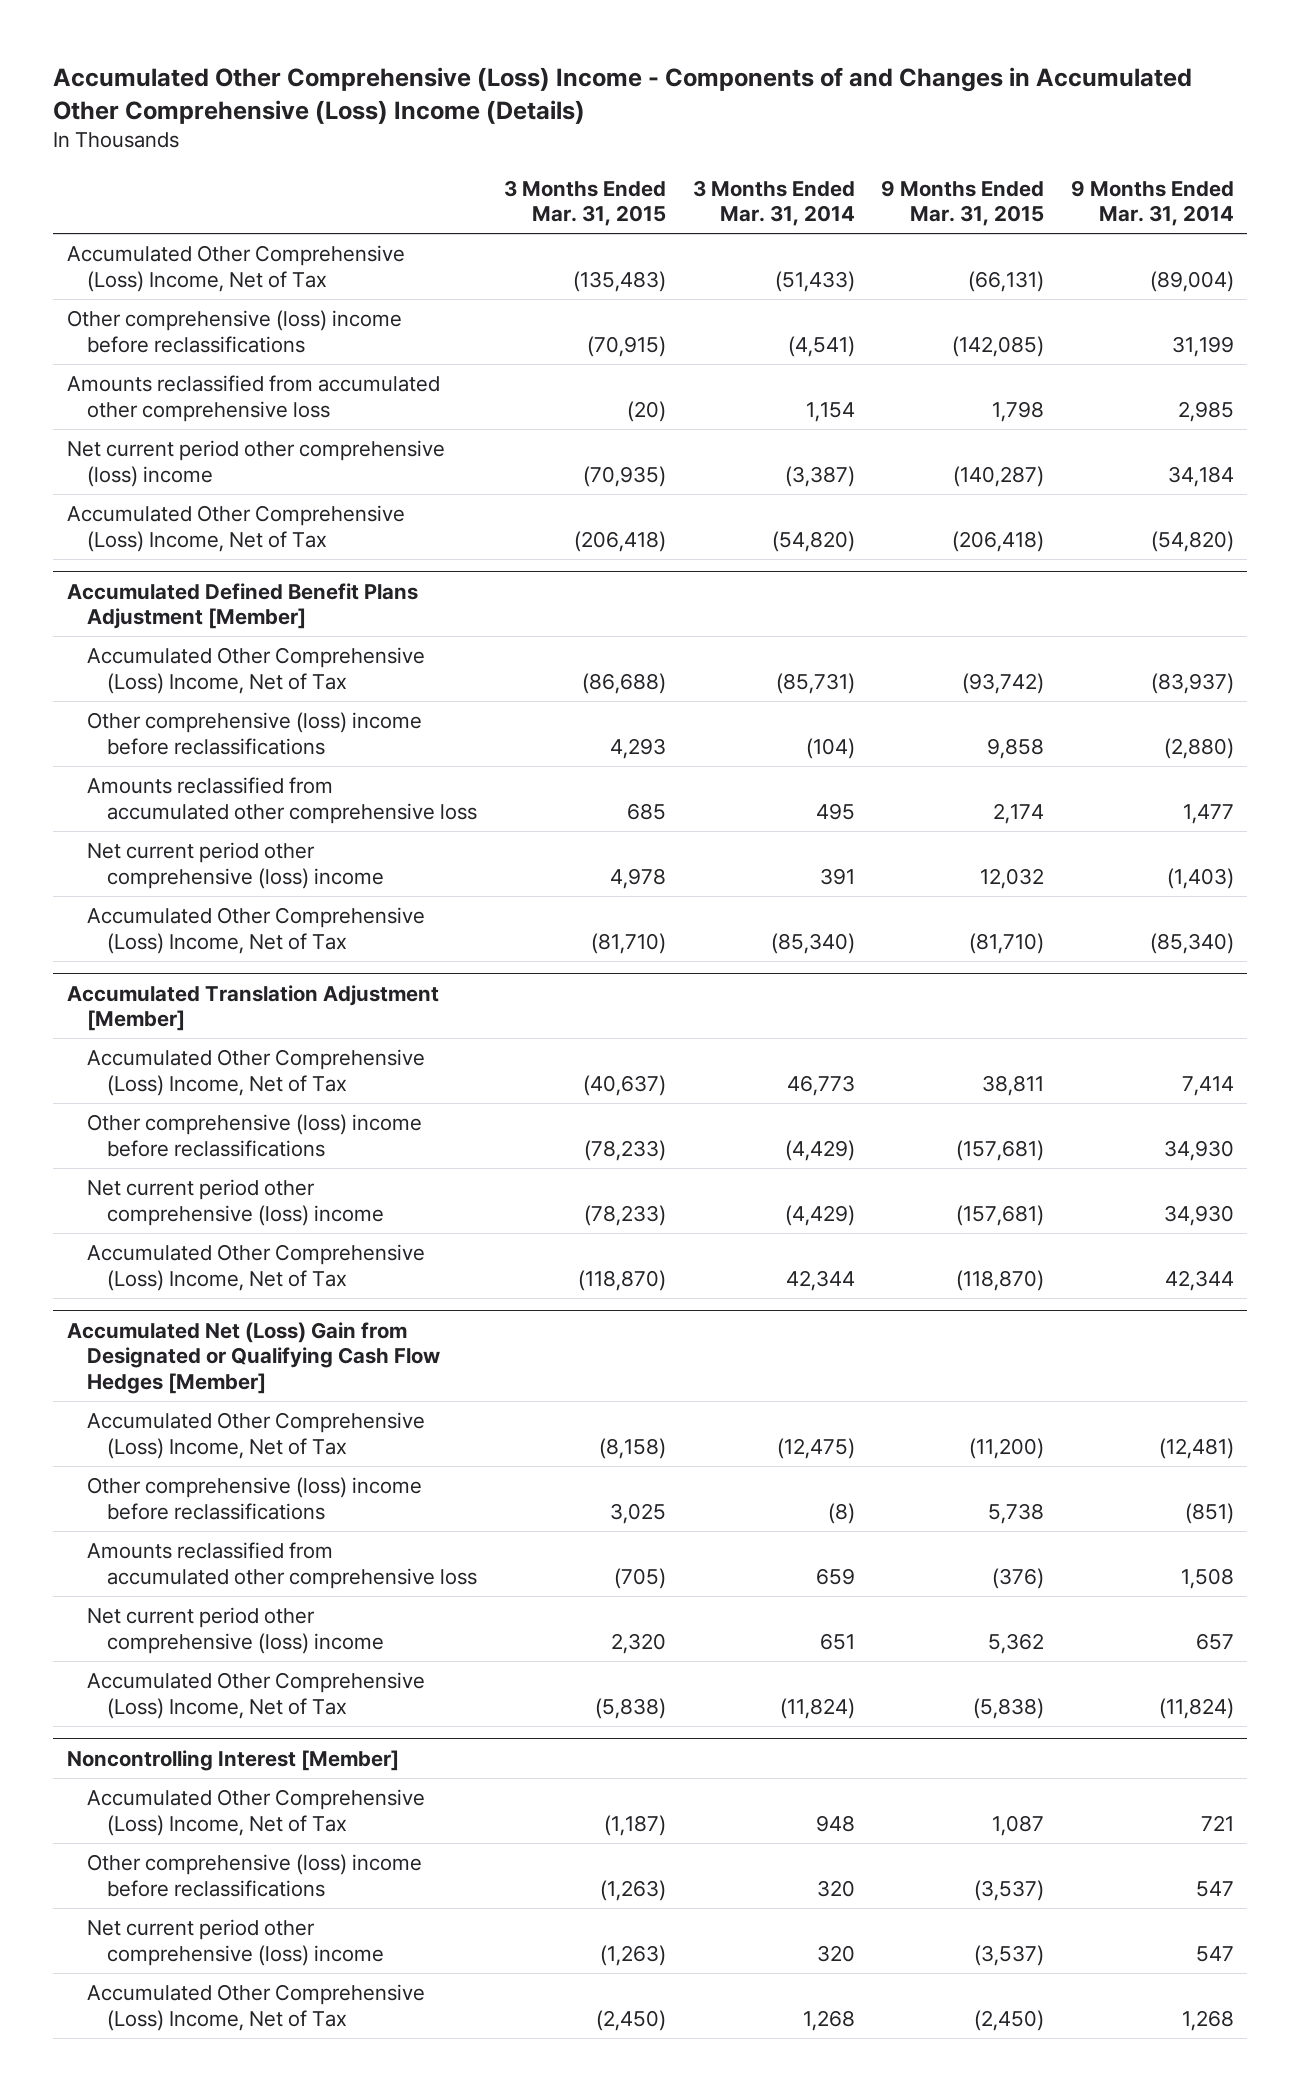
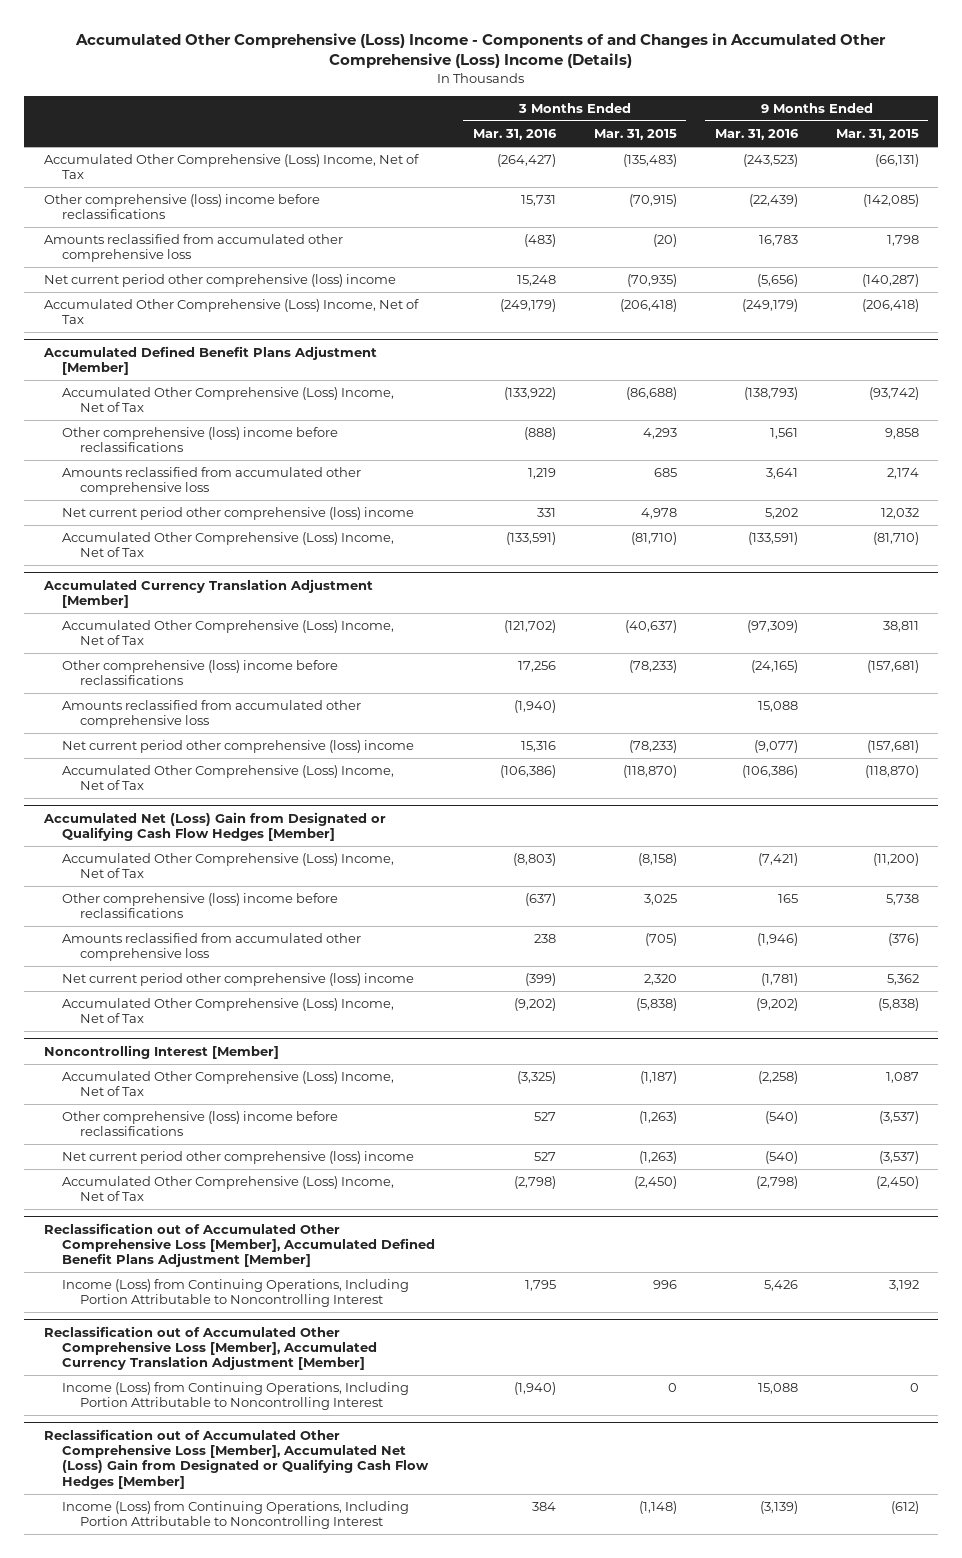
[692,179,855,227] 3 Months Ended Mar. 31, 2014 -> none
[1071,179,1235,227] 9 Months Ended Mar. 31, 2014 -> none
none -> [472,129,557,141] Mar. 31, 2016
none -> [714,129,799,141] Mar. 31, 2016
[66,984,439,1032] Accumulated Translation Adjustment [Member] -> [42,578,373,609] Accumulated Currency Translation Adjustment [Member]
none -> [61,700,361,729] Amounts reclassified from accumulated other comprehensive loss
none -> [43,1222,435,1268] Reclassification out of Accumulated Other Comprehensive Loss [Member], Accumulated Defined Benefit Plans Adjustment [Member]
none -> [61,1279,409,1308] Income (Loss) from Continuing Operations, Including Portion Attributable to Noncontrolling Interest
none -> [43,1325,377,1371] Reclassification out of Accumulated Other Comprehensive Loss [Member], Accumulated Currency Translation Adjustment [Member]
none -> [61,1382,409,1411] Income (Loss) from Continuing Operations, Including Portion Attributable to Noncontrolling Interest
none -> [43,1428,429,1489] Reclassification out of Accumulated Other Comprehensive Loss [Member], Accumulated Net (Loss) Gain from Designated or Qualifying Cash Flow Hedges [Member]
none -> [61,1501,409,1530] Income (Loss) from Continuing Operations, Including Portion Attributable to Noncontrolling Interest

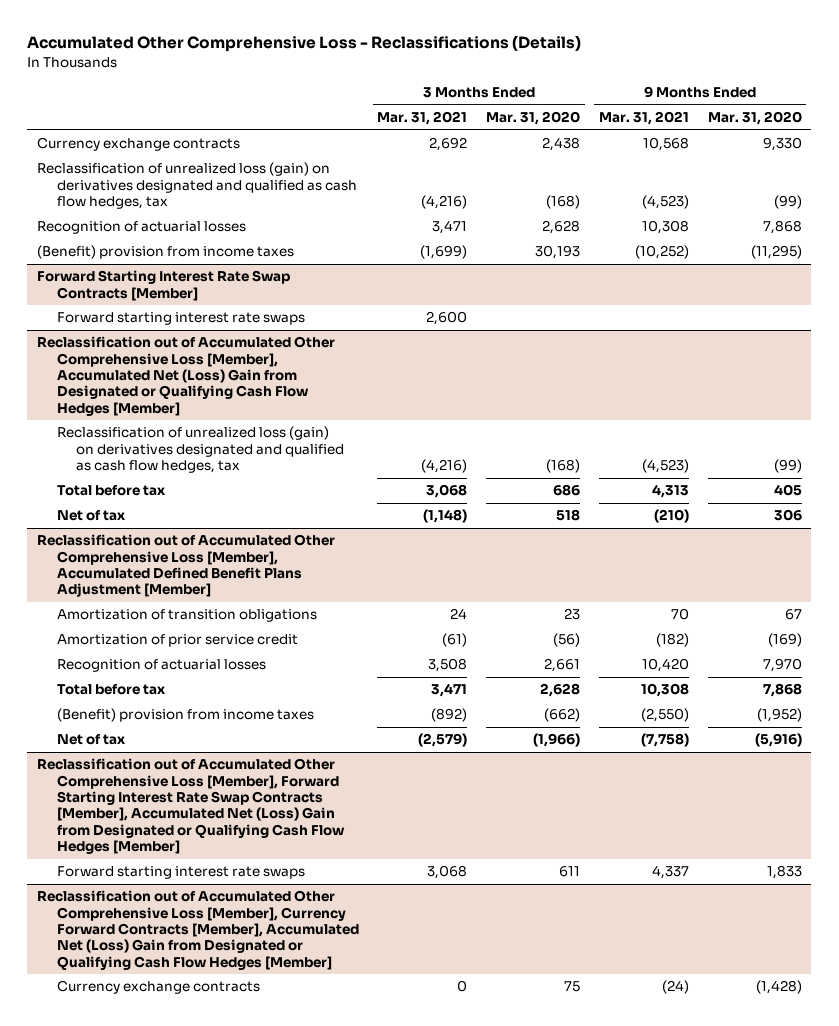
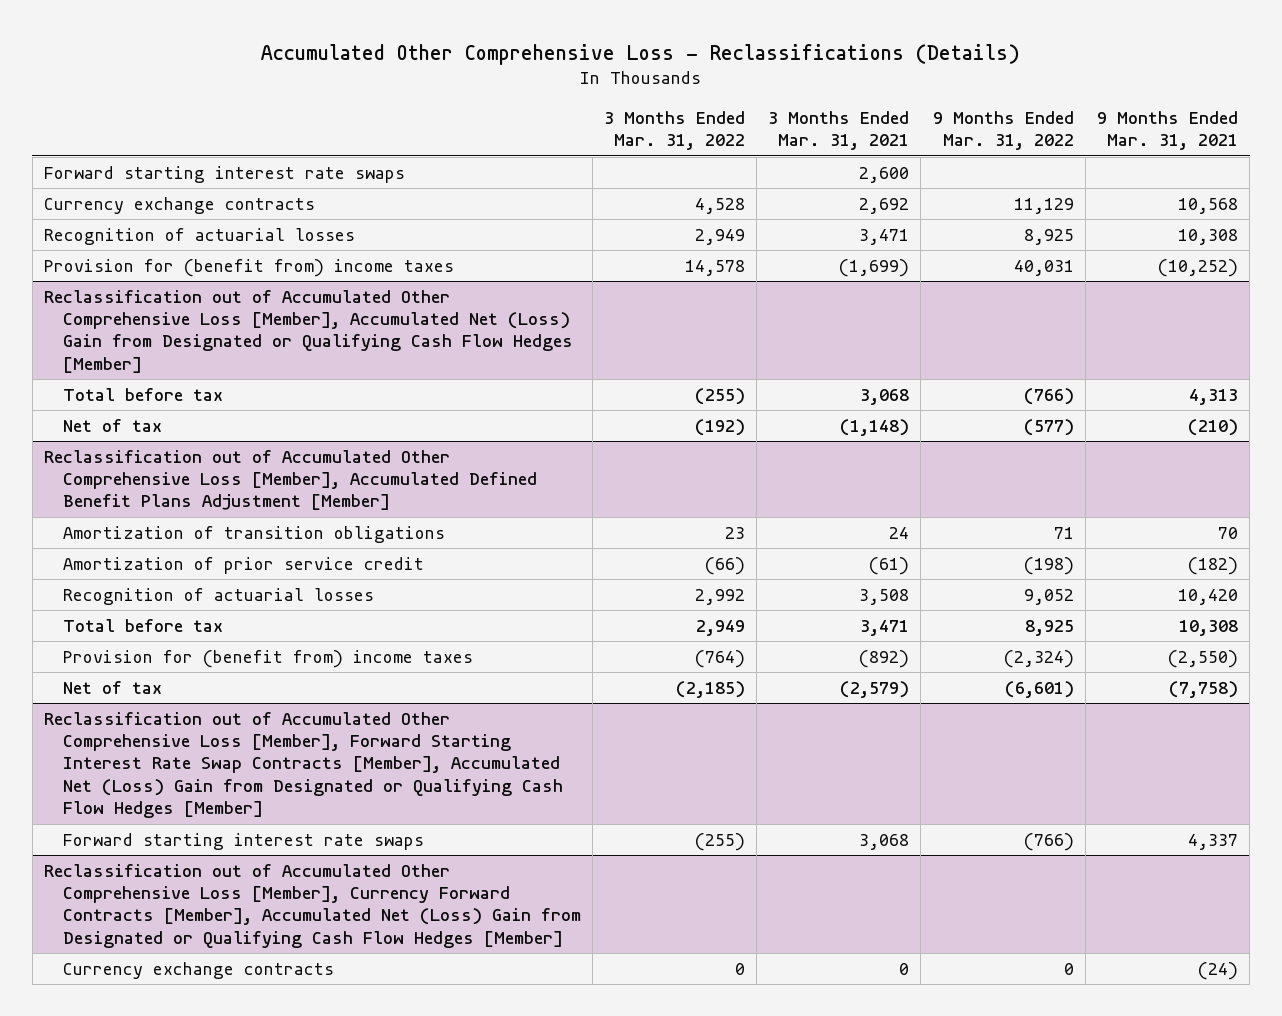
[486,111,581,126] Mar. 31, 2020 -> none
[707,111,802,126] Mar. 31, 2020 -> none
none -> [603,110,745,151] 3 Months Ended Mar. 31, 2022
none -> [932,110,1074,151] 9 Months Ended Mar. 31, 2022
none -> [44,165,406,183] Forward starting interest rate swaps
[36,162,357,210] Reclassification of unrealized loss (gain) on derivatives designated and qualified as cash flow hedges, tax -> none
[36,270,290,301] Forward Starting Interest Rate Swap Contracts [Member] -> none
[56,312,305,326] Forward starting interest rate swaps -> none
[36,245,294,260] (Benefit) provision from income taxes -> [44,258,455,277] Provision for (benefit from) income taxes
[56,426,345,474] Reclassification of unrealized loss (gain) on derivatives designated and qualified as cash flow hedges, tax -> none
[56,708,314,723] (Benefit) provision from income taxes -> [62,649,473,668] Provision for (benefit from) income taxes

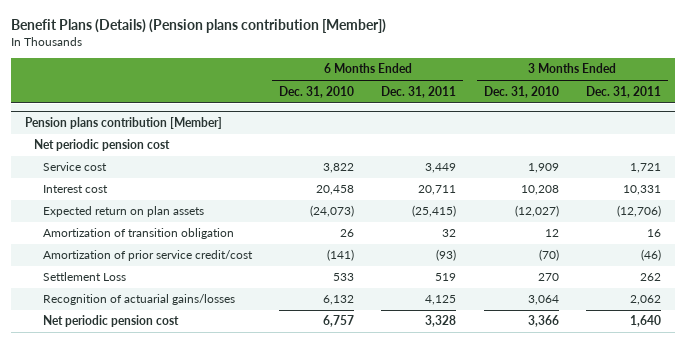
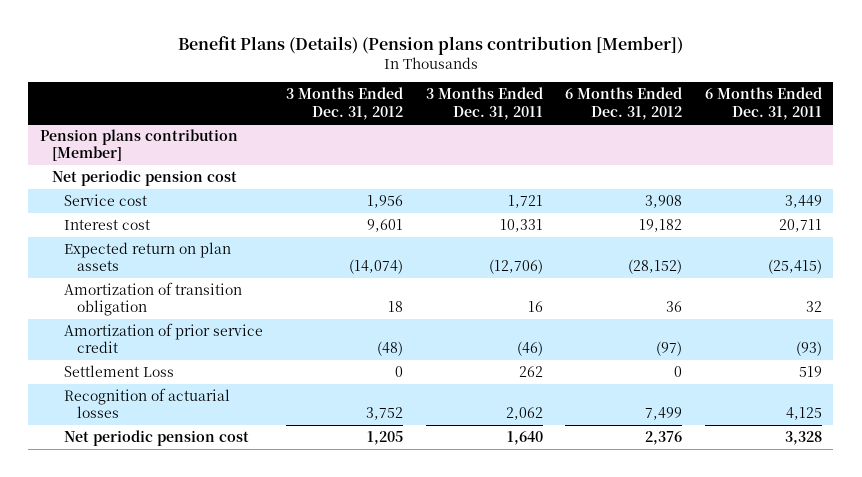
[278,85,354,98] Dec. 31, 2010 -> none
[483,85,559,98] Dec. 31, 2010 -> none
none -> [285,87,403,120] 3 Months Ended Dec. 31, 2012
none -> [565,87,683,120] 6 Months Ended Dec. 31, 2012
[42,250,253,262] Amortization of prior service credit/cost -> [64,322,264,354] Amortization of prior service credit
[42,294,235,306] Recognition of actuarial gains/losses -> [64,387,231,419] Recognition of actuarial losses

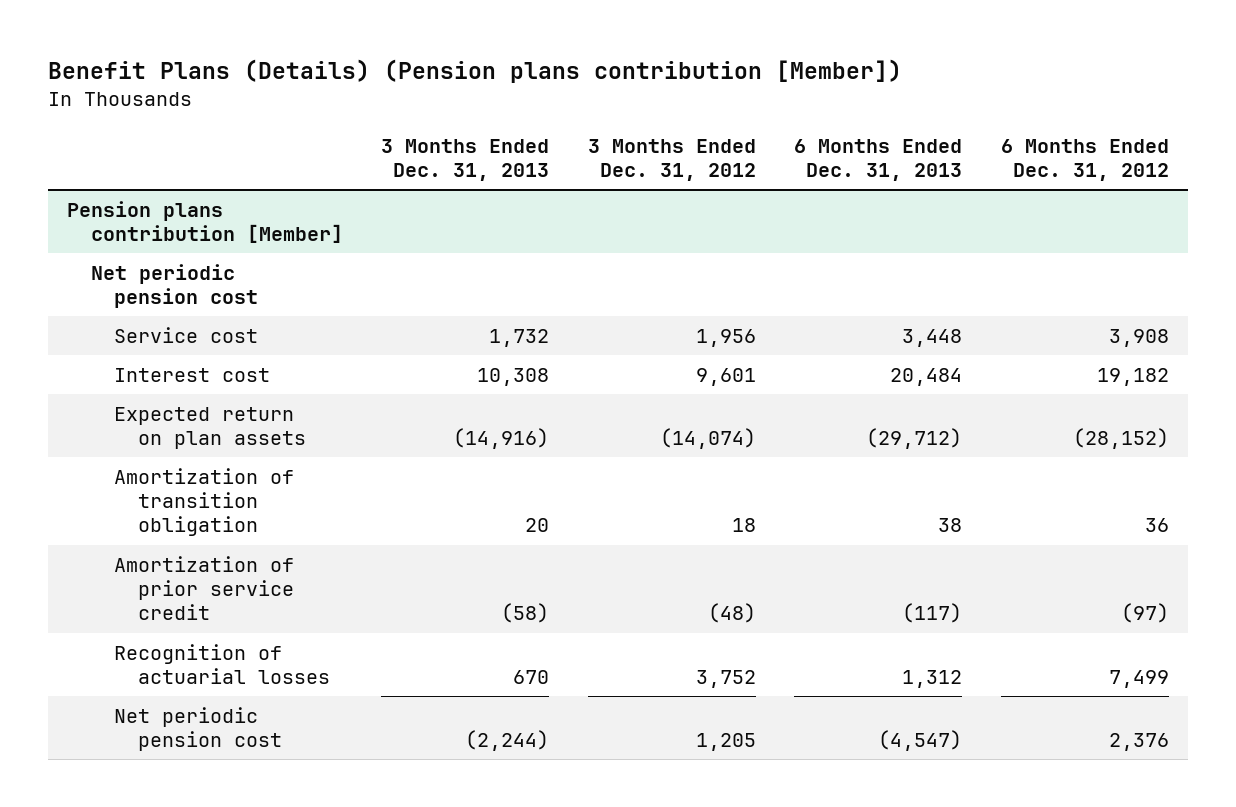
[425,87,543,120] 3 Months Ended Dec. 31, 2011 -> none
[704,87,822,120] 6 Months Ended Dec. 31, 2011 -> none
none -> [381,138,550,182] 3 Months Ended Dec. 31, 2013
none -> [794,138,963,182] 6 Months Ended Dec. 31, 2013
[64,364,175,377] Settlement Loss -> none

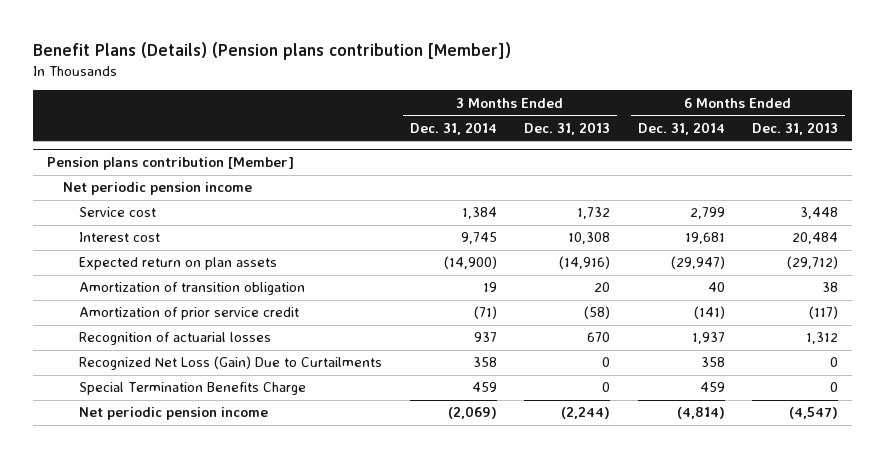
[587,138,756,182] 3 Months Ended Dec. 31, 2012 -> none
[1000,138,1169,182] 6 Months Ended Dec. 31, 2012 -> none
none -> [409,121,497,135] Dec. 31, 2014
none -> [637,121,725,135] Dec. 31, 2014
[90,263,259,309] Net periodic pension cost -> [62,182,252,196] Net periodic pension income
none -> [79,356,383,371] Recognized Net Loss (Gain) Due to Curtailments
none -> [79,382,307,396] Special Termination Benefits Charge
[114,706,282,752] Net periodic pension cost -> [79,407,269,421] Net periodic pension income

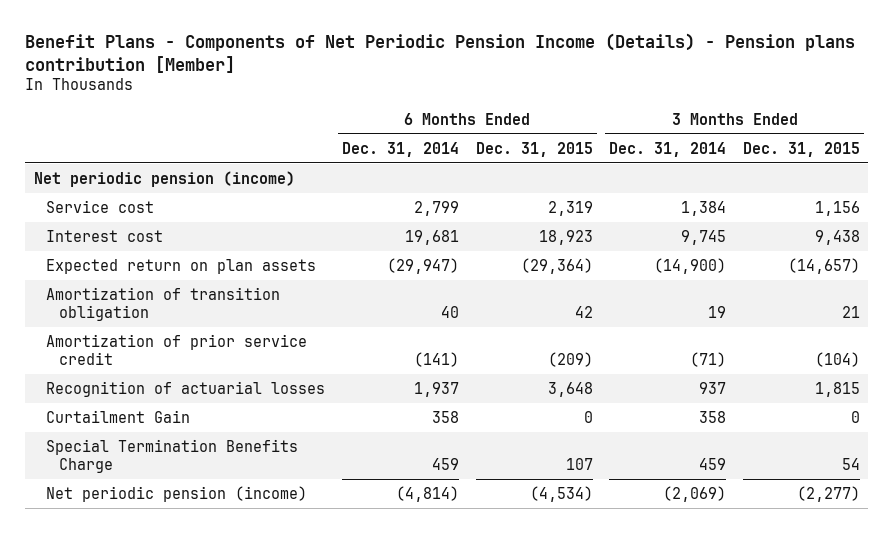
[32,41,511,60] Benefit Plans (Details) (Pension plans contribution [Member]) -> [25,32,856,73] Benefit Plans - Components of Net Periodic Pension Income (Details) - Pension plans contribution [Member]
[524,121,611,135] Dec. 31, 2013 -> none
[752,121,839,135] Dec. 31, 2013 -> none
none -> [475,141,593,157] Dec. 31, 2015
none -> [743,141,861,157] Dec. 31, 2015
[46,157,294,171] Pension plans contribution [Member] -> none
[62,182,252,196] Net periodic pension income -> [33,170,295,187] Net periodic pension (income)
[79,356,383,371] Recognized Net Loss (Gain) Due to Curtailments -> [46,409,191,423] Curtailment Gain
[79,407,269,421] Net periodic pension income -> [46,485,308,502] Net periodic pension (income)

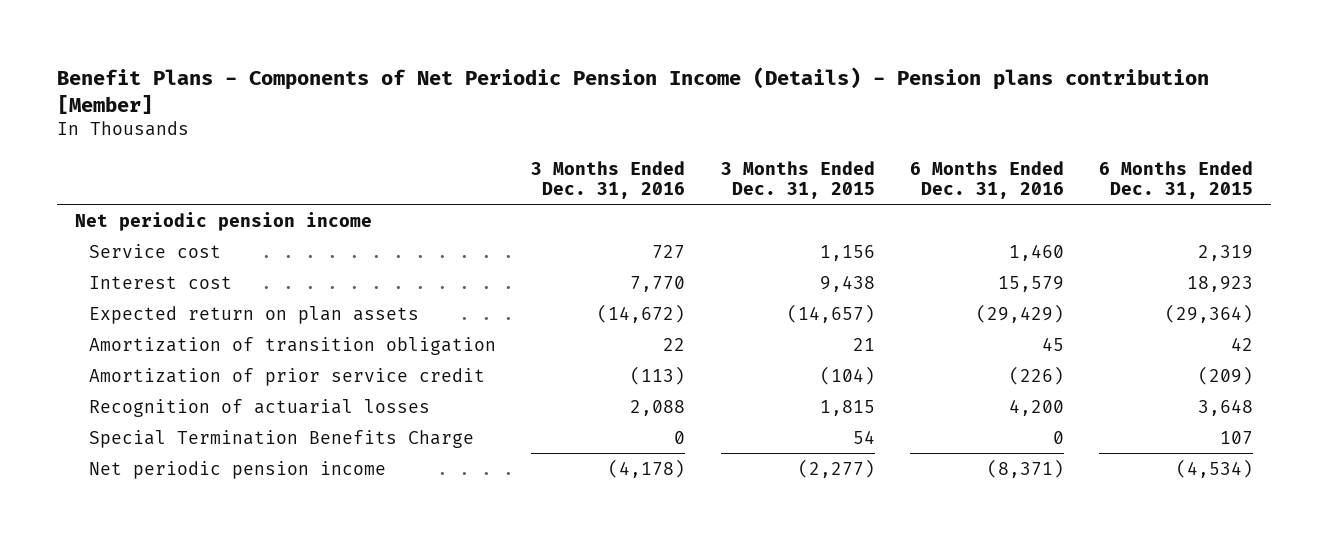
[341,141,459,157] Dec. 31, 2014 -> none
[609,141,727,157] Dec. 31, 2014 -> none
none -> [531,160,686,199] 3 Months Ended Dec. 31, 2016
none -> [909,160,1064,199] 6 Months Ended Dec. 31, 2016
[33,170,295,187] Net periodic pension (income) -> [75,211,373,231] Net periodic pension income
[46,409,191,423] Curtailment Gain -> none
[46,485,308,502] Net periodic pension (income) -> [89,460,387,479] Net periodic pension income

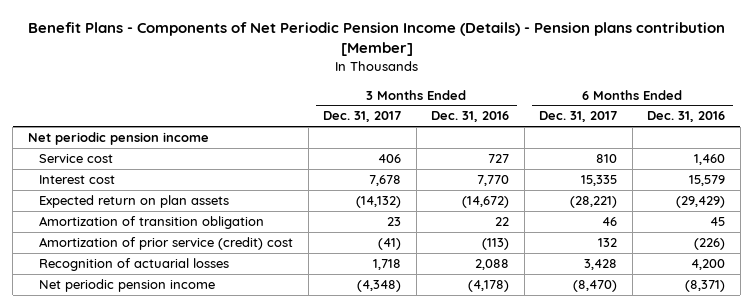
[720,160,875,199] 3 Months Ended Dec. 31, 2015 -> none
[1099,160,1254,199] 6 Months Ended Dec. 31, 2015 -> none
none -> [323,111,402,123] Dec. 31, 2017
none -> [539,111,618,123] Dec. 31, 2017
[89,367,486,386] Amortization of prior service credit -> [39,237,294,251] Amortization of prior service (credit) cost
[89,429,475,448] Special Termination Benefits Charge -> none

